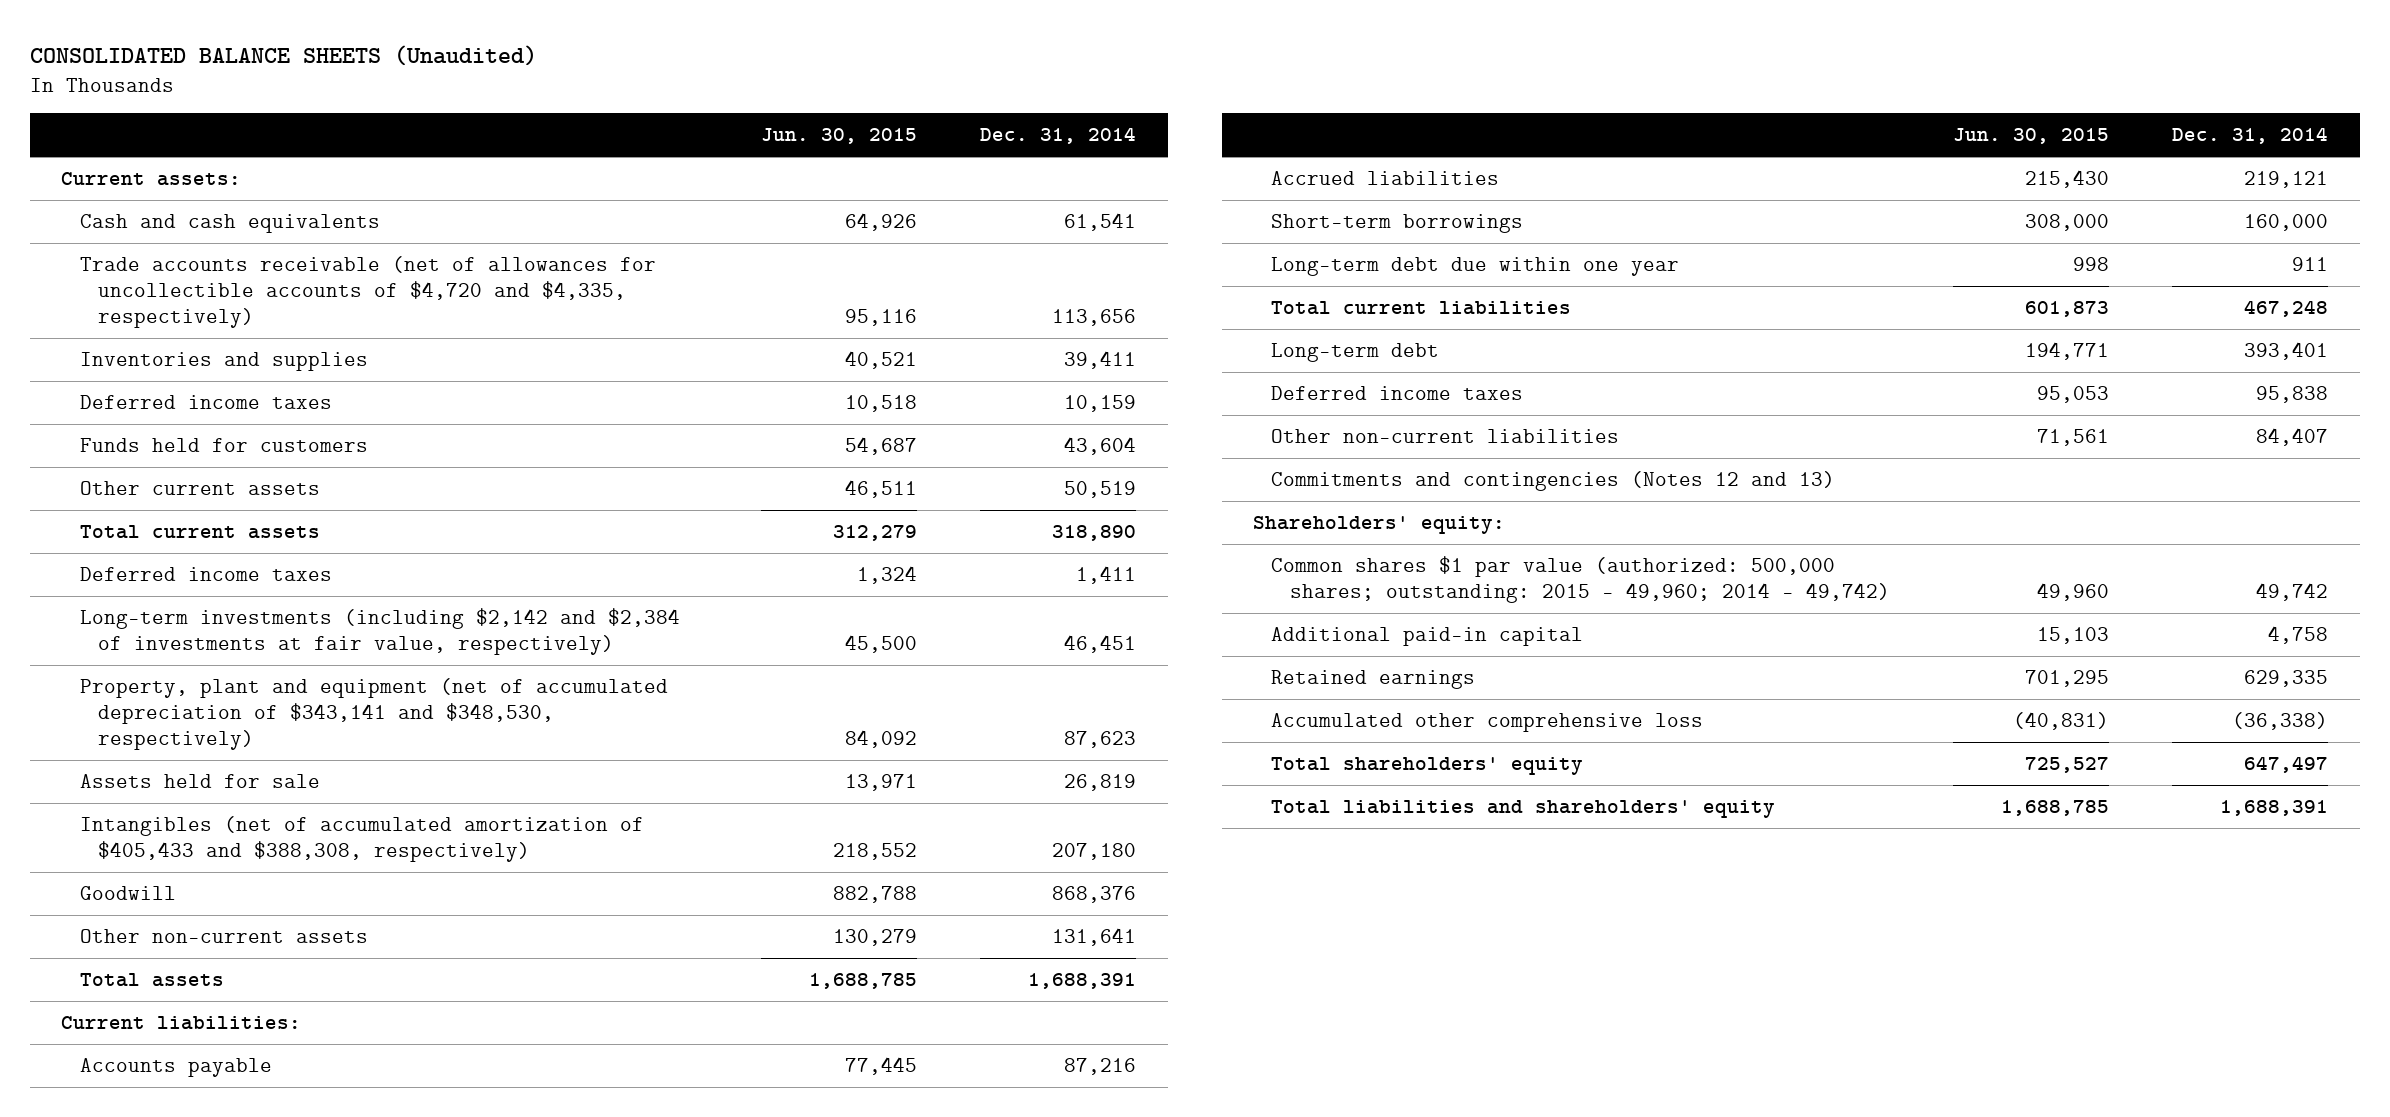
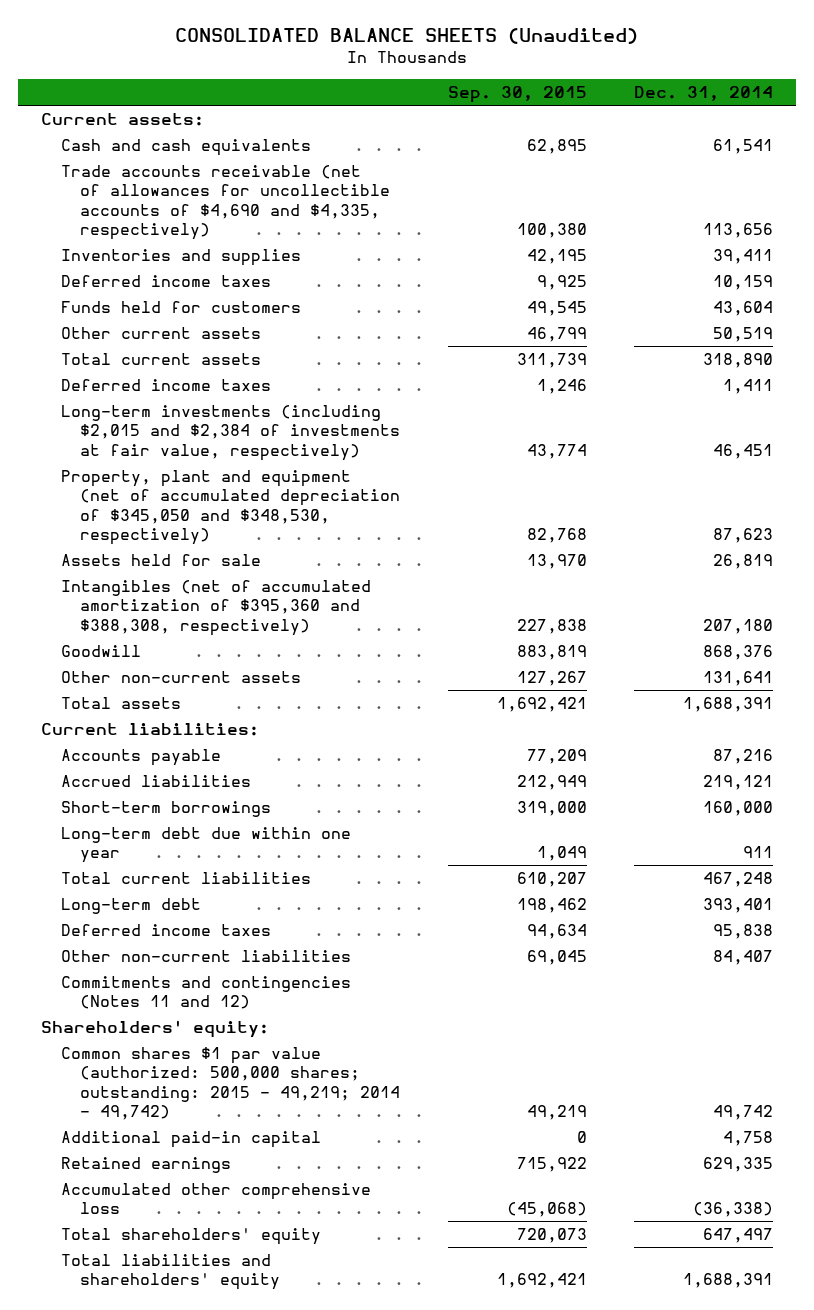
[761,128,918,145] Jun. 30, 2015 -> none
none -> [447,86,587,104] Sep. 30, 2015
[79,255,656,328] Trade accounts receivable (net of allowances for uncollectible accounts of $4,720 and $4,335, respectively) -> [60,164,391,240] Trade accounts receivable (net of allowances for uncollectible accounts of $4,690 and $4,335, respectively)
[79,607,680,655] Long-term investments (including $2,142 and $2,384 of investments at fair value, respectively) -> [60,404,401,461] Long-term investments (including $2,015 and $2,384 of investments at fair value, respectively)
[79,677,668,750] Property, plant and equipment (net of accumulated depreciation of $343,141 and $348,530, respectively) -> [60,469,401,545] Property, plant and equipment (net of accumulated depreciation of $345,050 and $348,530, respectively)
[79,815,644,862] Intangibles (net of accumulated amortization of $405,433 and $388,308, respectively) -> [60,579,371,636] Intangibles (net of accumulated amortization of $395,360 and $388,308, respectively)
[1271,470,1836,491] Commitments and contingencies (Notes 12 and 13) -> [60,975,351,1010] Commitments and contingencies (Notes 11 and 12)
[1271,555,1890,603] Common shares $1 par value (authorized: 500,000 shares; outstanding: 2015 - 49,960; 2014 - 49,742) -> [60,1046,401,1120] Common shares $1 par value (authorized: 500,000 shares; outstanding: 2015 - 49,219; 2014 - 49,742)

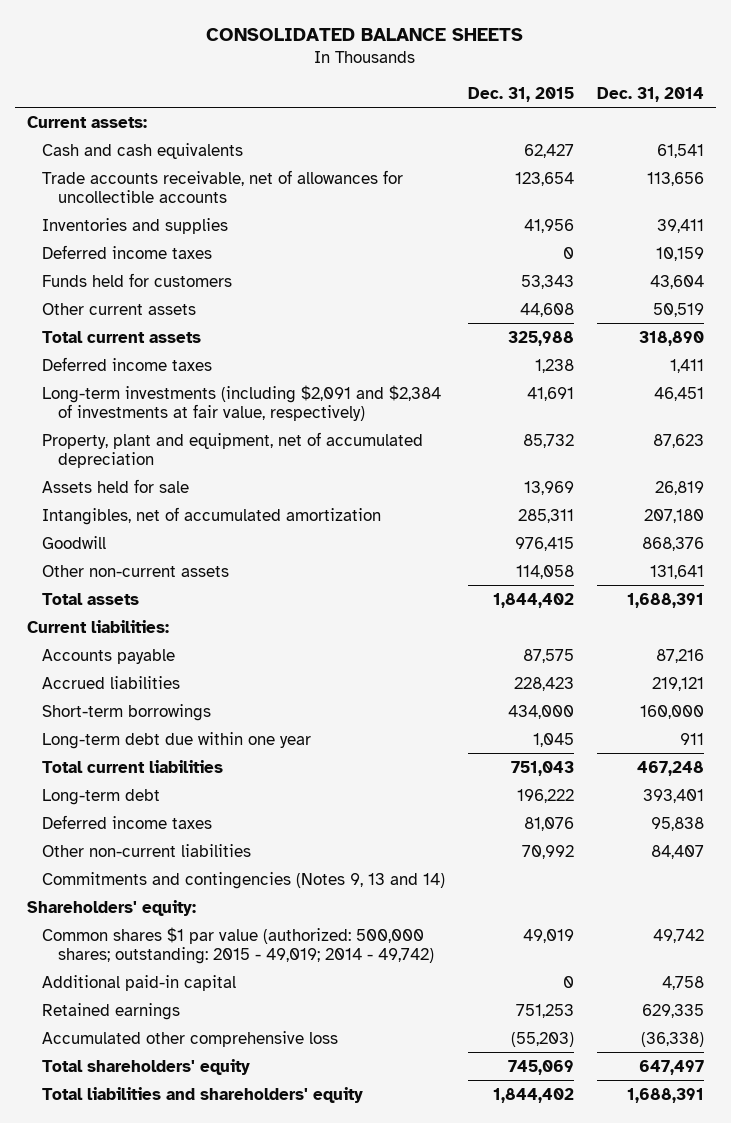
[174,28,638,45] CONSOLIDATED BALANCE SHEETS (Unaudited) -> [206,27,524,41] CONSOLIDATED BALANCE SHEETS
[447,86,587,104] Sep. 30, 2015 -> none
none -> [468,87,575,103] Dec. 31, 2015
[60,164,391,240] Trade accounts receivable (net of allowances for uncollectible accounts of $4,690 and $4,335, respectively) -> [42,169,404,203] Trade accounts receivable, net of allowances for uncollectible accounts
[60,404,401,461] Long-term investments (including $2,015 and $2,384 of investments at fair value, respectively) -> [42,384,442,421] Long-term investments (including $2,091 and $2,384 of investments at fair value, respectively)
[60,469,401,545] Property, plant and equipment (net of accumulated depreciation of $345,050 and $348,530, respectively) -> [42,431,424,468] Property, plant and equipment, net of accumulated depreciation
[60,579,371,636] Intangibles (net of accumulated amortization of $395,360 and $388,308, respectively) -> [42,506,382,525] Intangibles, net of accumulated amortization
[60,975,351,1010] Commitments and contingencies (Notes 11 and 12) -> [42,871,446,889] Commitments and contingencies (Notes 9, 13 and 14)
[60,1046,401,1120] Common shares $1 par value (authorized: 500,000 shares; outstanding: 2015 - 49,219; 2014 - 49,742) -> [42,926,434,964] Common shares $1 par value (authorized: 500,000 shares; outstanding: 2015 - 49,019; 2014 - 49,742)

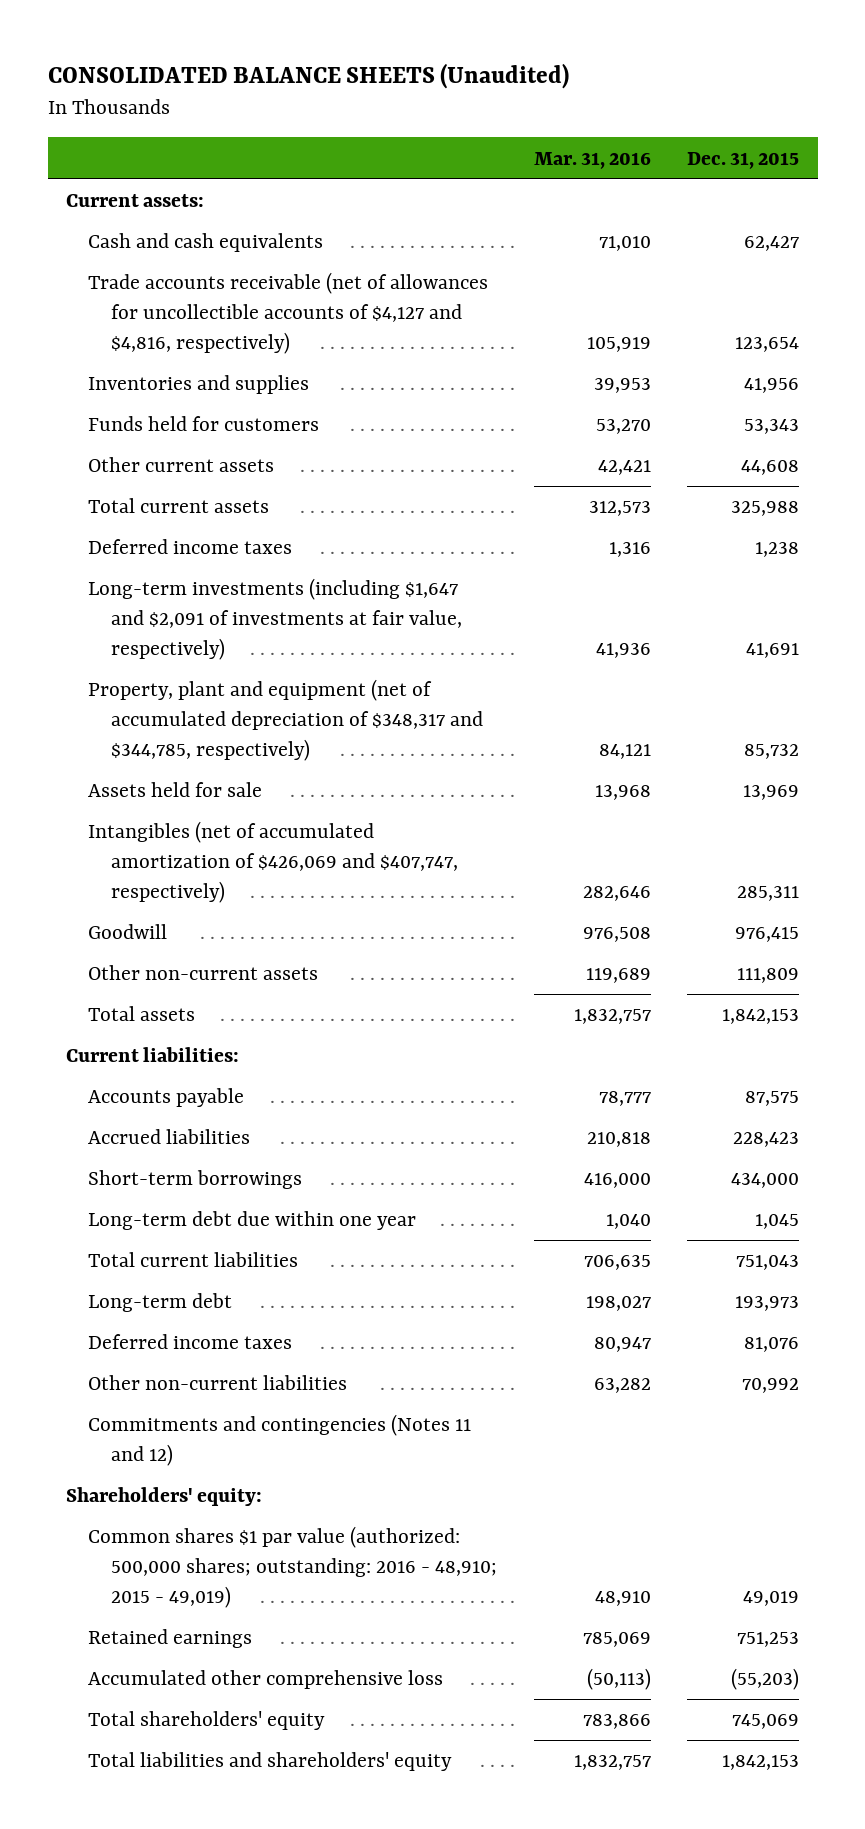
[206,27,524,41] CONSOLIDATED BALANCE SHEETS -> [47,63,569,90] CONSOLIDATED BALANCE SHEETS (Unaudited)
[597,87,705,103] Dec. 31, 2014 -> none
none -> [533,151,651,169] Mar. 31, 2016
[42,169,404,203] Trade accounts receivable, net of allowances for uncollectible accounts -> [88,272,489,354] Trade accounts receivable (net of allowances for uncollectible accounts of $4,127 and $4,816, respectively)
[42,244,213,259] Deferred income taxes -> none
[42,384,442,421] Long-term investments (including $2,091 and $2,384 of investments at fair value, respectively) -> [88,578,462,660] Long-term investments (including $1,647 and $2,091 of investments at fair value, respectively)
[42,431,424,468] Property, plant and equipment, net of accumulated depreciation -> [88,679,483,761] Property, plant and equipment (net of accumulated depreciation of $348,317 and $344,785, respectively)
[42,506,382,525] Intangibles, net of accumulated amortization -> [88,821,458,903] Intangibles (net of accumulated amortization of $426,069 and $407,747, respectively)
[516,564,575,579] 114,058 -> [737,968,800,984] 111,809
[493,592,575,608] 1,844,402 -> [722,1009,800,1025] 1,842,153
[517,788,575,803] 196,222 -> [735,1296,800,1312] 193,973
[42,871,446,889] Commitments and contingencies (Notes 9, 13 and 14) -> [88,1414,472,1466] Commitments and contingencies (Notes 11 and 12)
[42,974,237,991] Additional paid-in capital -> none
[42,926,434,964] Common shares $1 par value (authorized: 500,000 shares; outstanding: 2015 - 49,019; 2014 - 49,742) -> [88,1526,497,1608] Common shares $1 par value (authorized: 500,000 shares; outstanding: 2016 - 48,910; 2015 - 49,019)
[493,1087,575,1103] 1,844,402 -> [722,1755,800,1771] 1,842,153

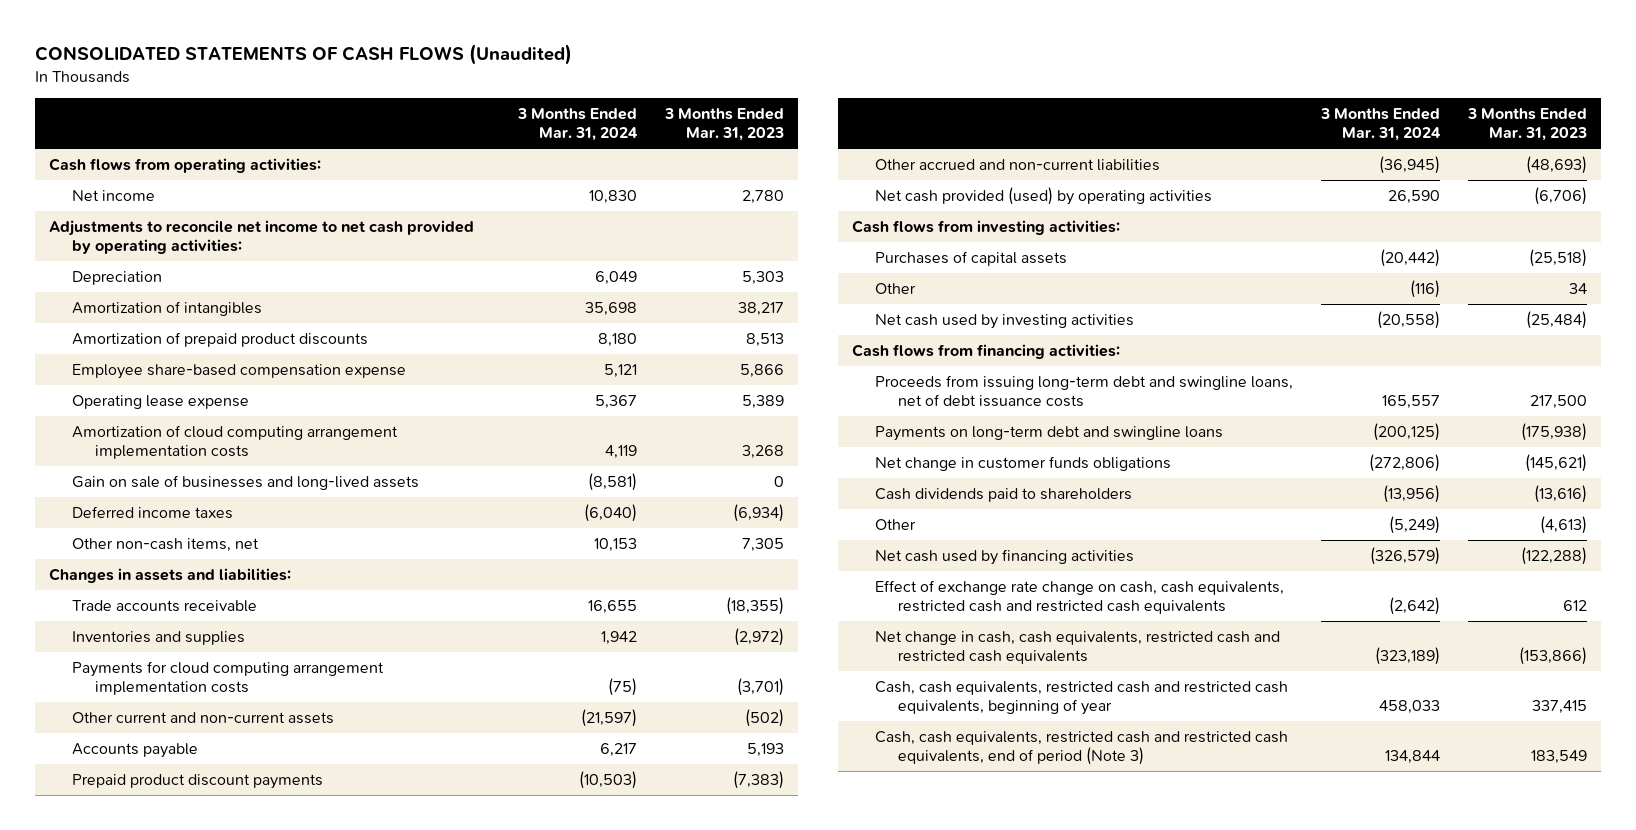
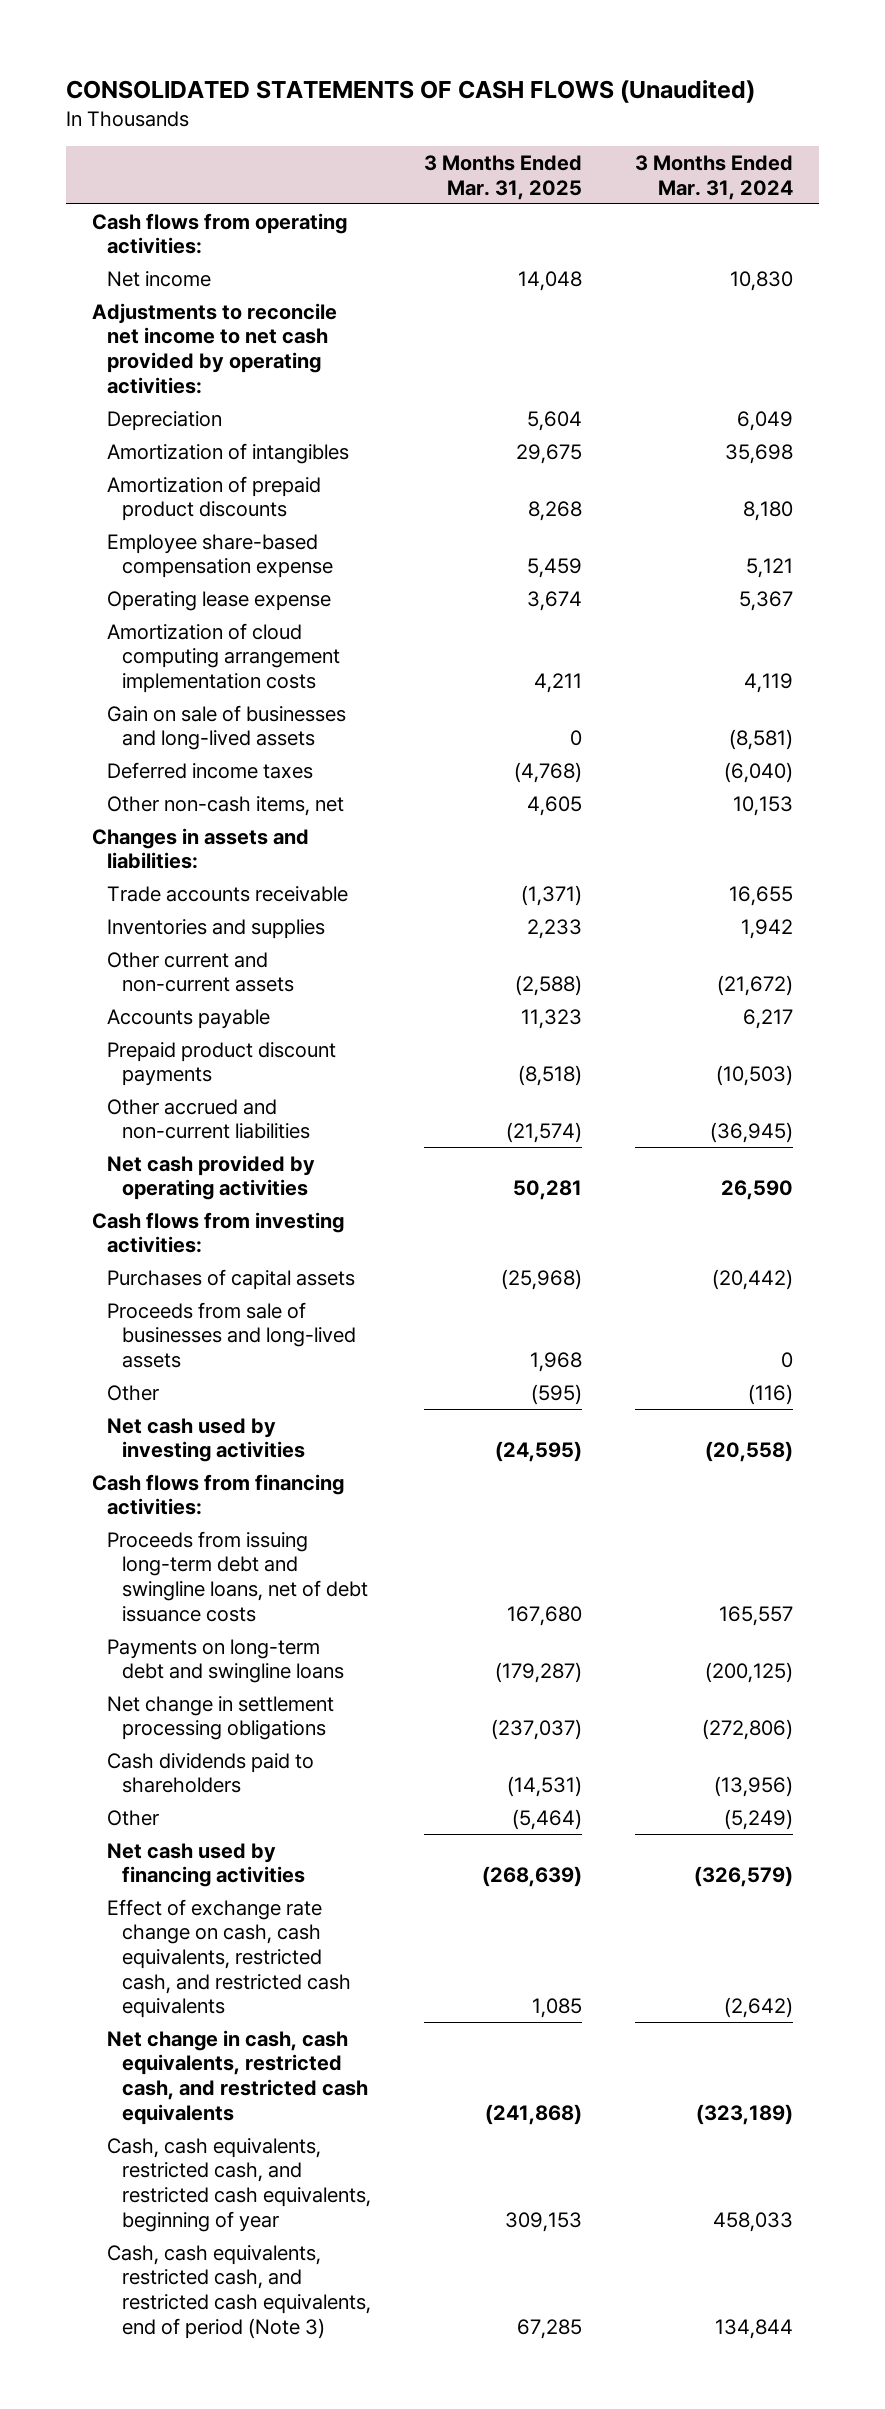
[664,108,785,142] 3 Months Ended Mar. 31, 2023 -> none
none -> [423,155,582,200] 3 Months Ended Mar. 31, 2025
[72,660,385,696] Payments for cloud computing arrangement implementation costs -> none
[581,708,638,727] (21,597) -> [716,975,793,997] (21,672)
[875,186,1213,205] Net cash provided (used) by operating activities -> [107,1154,316,1201] Net cash provided by operating activities
none -> [107,1301,356,1368] Proceeds from sale of businesses and long-lived assets
[875,455,1172,471] Net change in customer funds obligations -> [107,1695,335,1741] Net change in settlement processing obligations
[875,579,1285,615] Effect of exchange rate change on cash, cash equivalents, restricted cash and restricted cash equivalents -> [107,1898,351,2019] Effect of exchange rate change on cash, cash equivalents, restricted cash, and restricted cash equivalents
[875,630,1281,665] Net change in cash, cash equivalents, restricted cash and restricted cash equivalents -> [107,2029,368,2125] Net change in cash, cash equivalents, restricted cash, and restricted cash equivalents
[875,680,1289,716] Cash, cash equivalents, restricted cash and restricted cash equivalents, beginning of year -> [107,2137,371,2232] Cash, cash equivalents, restricted cash, and restricted cash equivalents, beginning of year
[875,730,1289,766] Cash, cash equivalents, restricted cash and restricted cash equivalents, end of period (Note 3) -> [107,2244,371,2339] Cash, cash equivalents, restricted cash, and restricted cash equivalents, end of period (Note 3)

